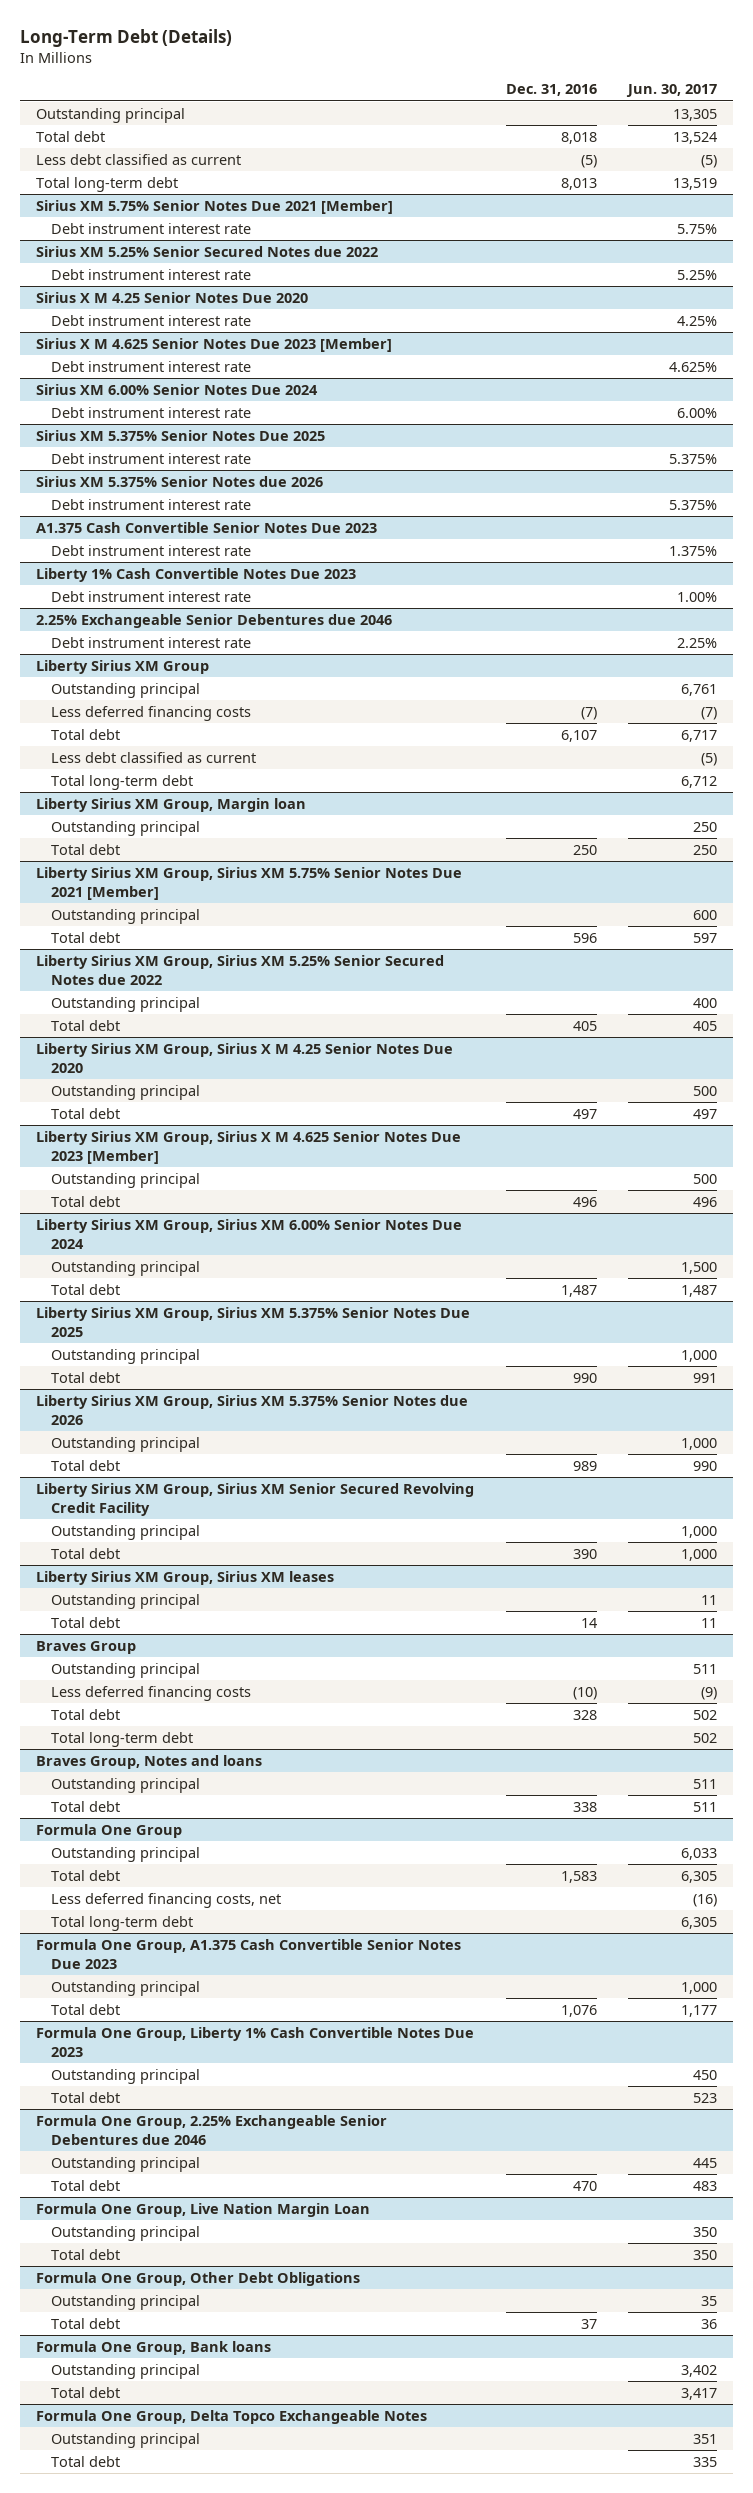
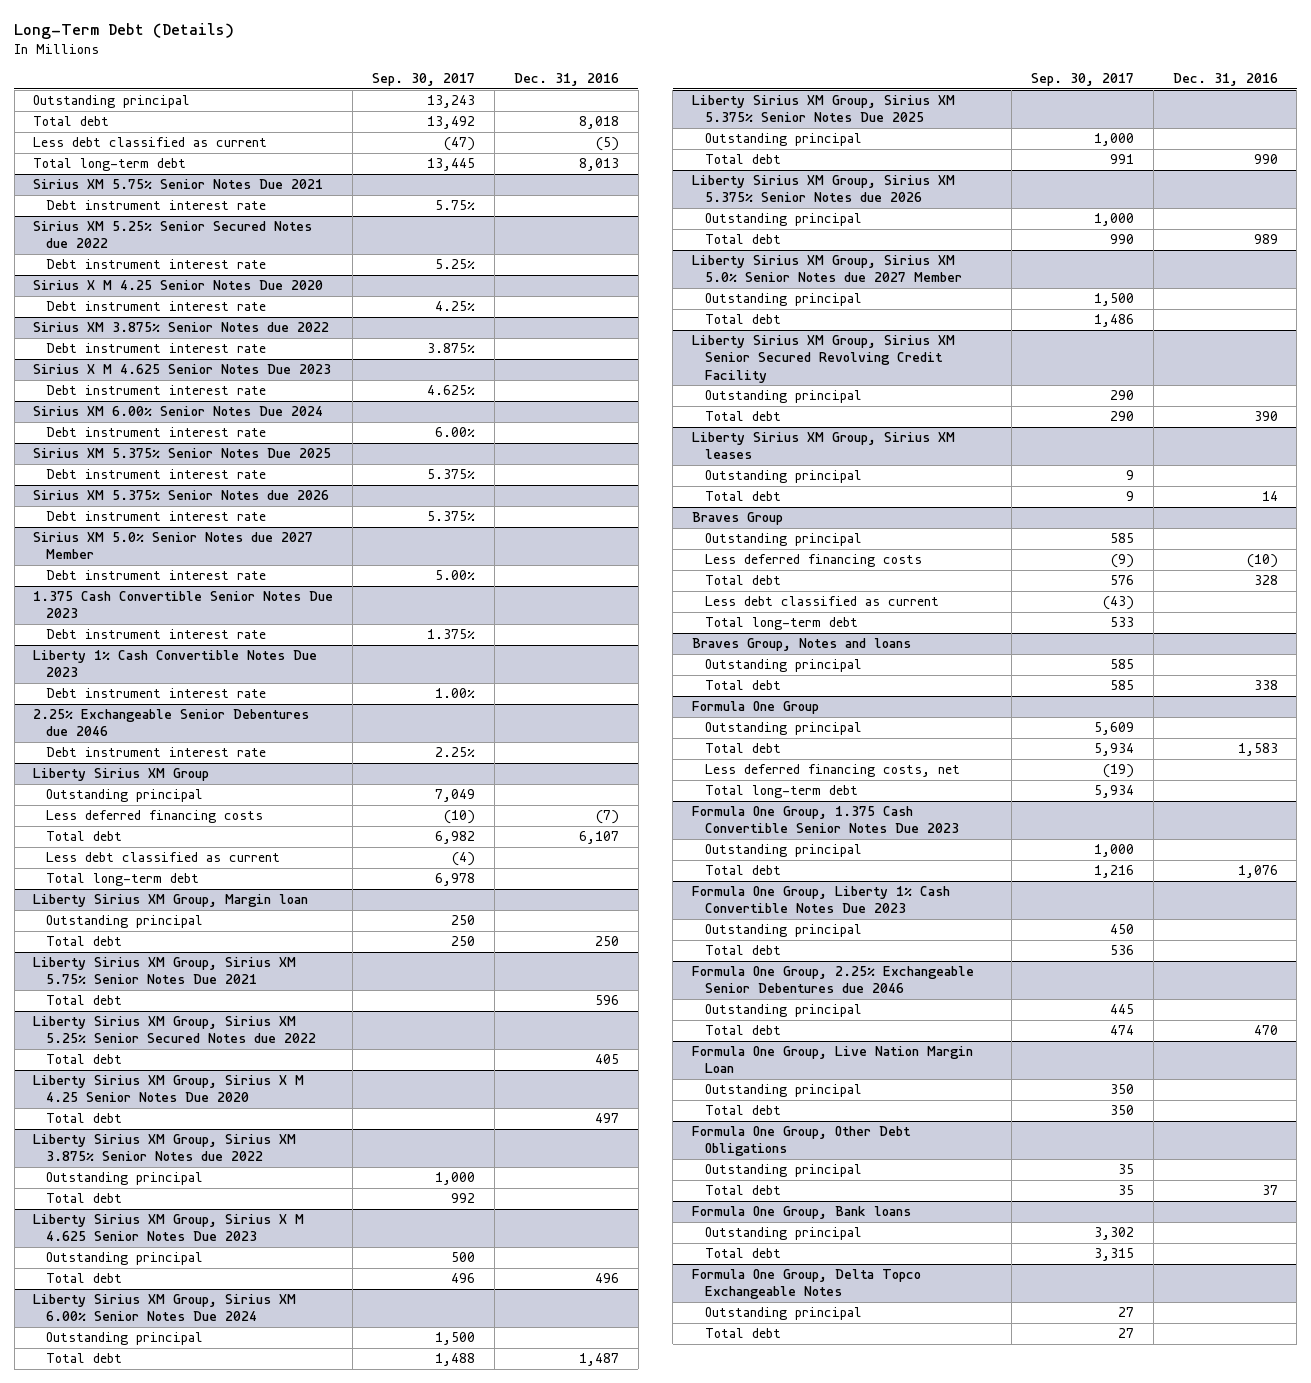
[626,84,718,98] Jun. 30, 2017 -> none
none -> [372,72,476,86] Sep. 30, 2017
[36,199,394,214] Sirius XM 5.75% Senior Notes Due 2021 [Member] -> [33,179,324,190] Sirius XM 5.75% Senior Notes Due 2021
none -> [33,322,330,333] Sirius XM 3.875% Senior Notes due 2022
none -> [46,343,267,354] Debt instrument interest rate
[36,337,393,352] Sirius X M 4.625 Senior Notes Due 2023 [Member] -> [33,364,332,375] Sirius X M 4.625 Senior Notes Due 2023
none -> [33,532,314,560] Sirius XM 5.0% Senior Notes due 2027 Member
none -> [46,570,267,581] Debt instrument interest rate
[36,521,378,533] A1.375 Cash Convertible Senior Notes Due 2023 -> [33,591,334,619] 1.375 Cash Convertible Senior Notes Due 2023
[50,908,200,924] Outstanding principal -> none
[36,866,463,900] Liberty Sirius XM Group, Sirius XM 5.75% Senior Notes Due 2021 [Member] -> [33,957,297,985] Liberty Sirius XM Group, Sirius XM 5.75% Senior Notes Due 2021
[50,996,200,1012] Outstanding principal -> none
[50,1084,200,1100] Outstanding principal -> none
none -> [33,1134,297,1162] Liberty Sirius XM Group, Sirius XM 3.875% Senior Notes due 2022
none -> [46,1172,204,1186] Outstanding principal
none -> [46,1193,123,1204] Total debt
[36,1130,462,1164] Liberty Sirius XM Group, Sirius X M 4.625 Senior Notes Due 2023 [Member] -> [33,1214,305,1242] Liberty Sirius XM Group, Sirius X M 4.625 Senior Notes Due 2023
none -> [692,255,962,283] Liberty Sirius XM Group, Sirius XM 5.0% Senior Notes due 2027 Member
none -> [704,293,862,307] Outstanding principal
none -> [704,314,781,325] Total debt
none -> [704,596,939,607] Less debt classified as current
[36,1938,462,1969] Formula One Group, A1.375 Cash Convertible Senior Notes Due 2023 -> [692,806,959,834] Formula One Group, 1.375 Cash Convertible Senior Notes Due 2023

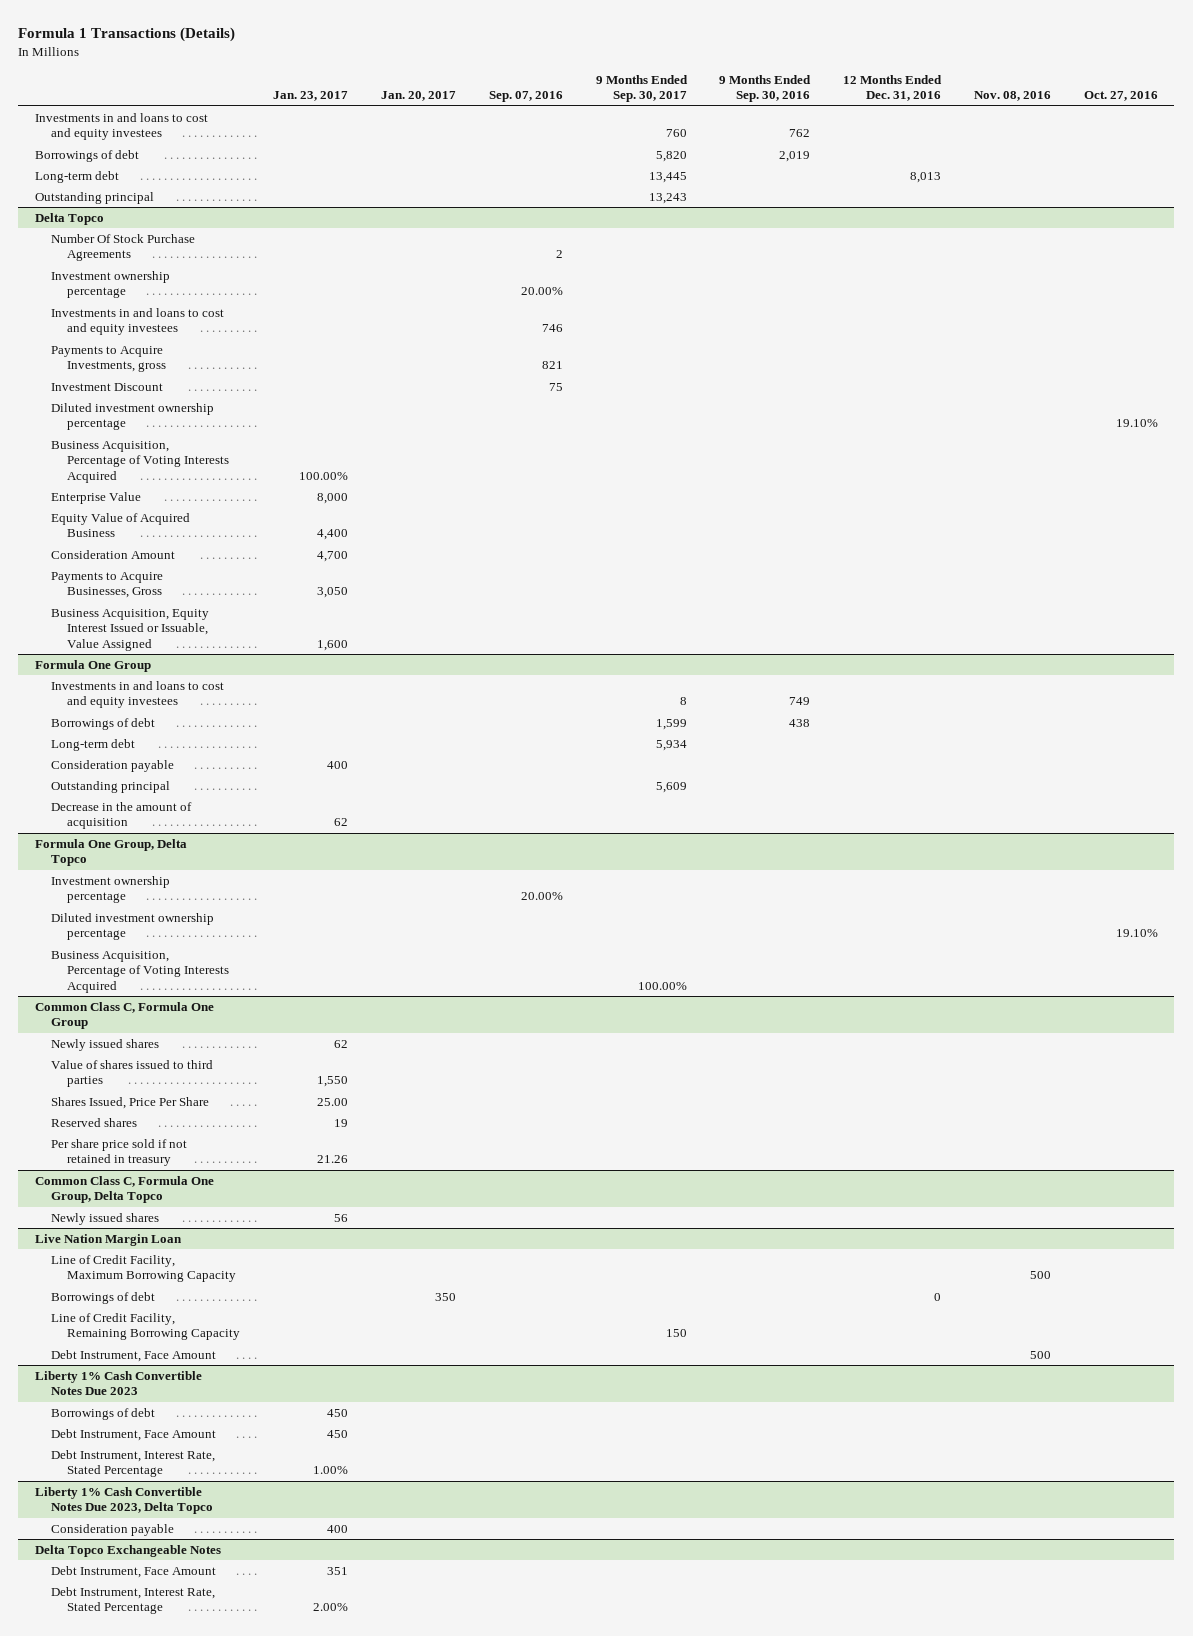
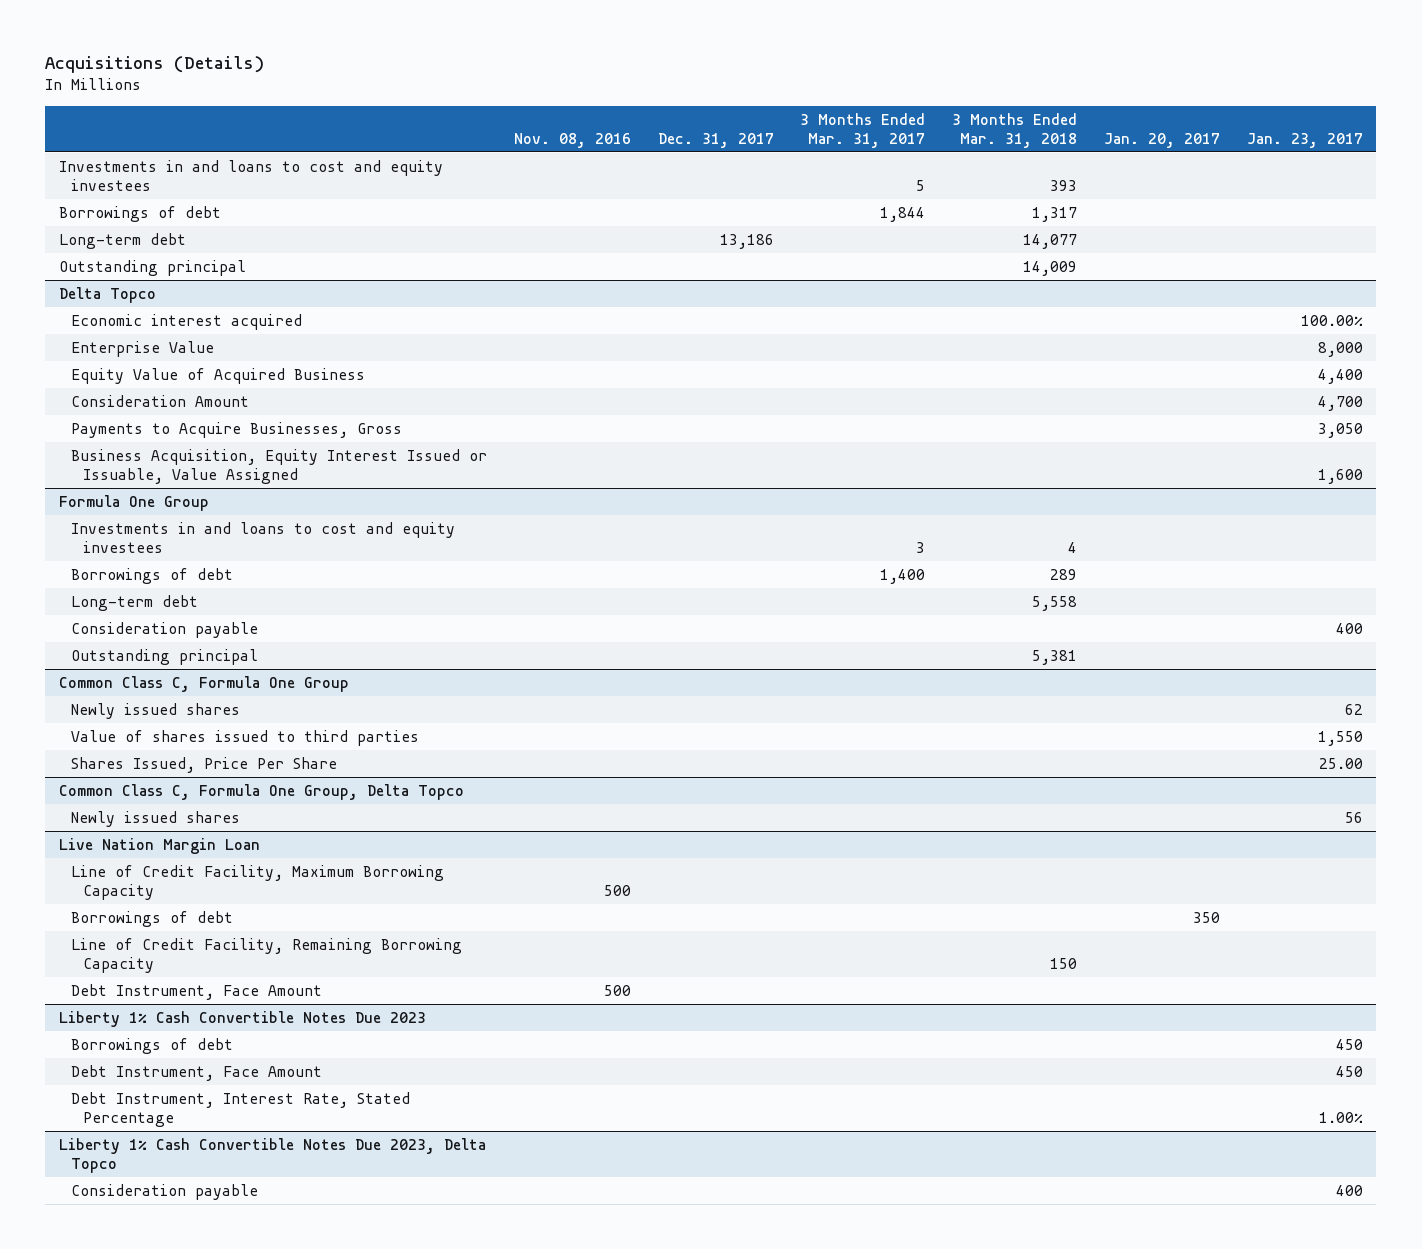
[18,27,236,43] Formula 1 Transactions (Details) -> [45,56,265,74] Acquisitions (Details)
[488,91,563,103] Sep. 07, 2016 -> none
[595,74,688,103] 9 Months Ended Sep. 30, 2017 -> none
[719,74,812,103] 9 Months Ended Sep. 30, 2016 -> none
[843,74,943,102] 12 Months Ended Dec. 31, 2016 -> none
[1083,91,1158,102] Oct. 27, 2016 -> none
none -> [657,132,774,148] Dec. 31, 2017
none -> [800,112,926,148] 3 Months Ended Mar. 31, 2017
none -> [952,112,1078,148] 3 Months Ended Mar. 31, 2018
[51,233,196,262] Number Of Stock Purchase Agreements -> none
[51,270,171,299] Investment ownership percentage -> none
[51,307,225,336] Investments in and loans to cost and equity investees -> none
[51,345,167,373] Payments to Acquire Investments, gross -> none
[51,382,164,391] Investment Discount -> none
[51,402,215,431] Diluted investment ownership percentage -> none
[51,440,230,483] Business Acquisition, Percentage of Voting Interests Acquired -> none
none -> [70,313,302,330] Economic interest acquired
[51,801,193,830] Decrease in the amount of acquisition -> none
[34,838,187,867] Formula One Group, Delta Topco -> none
[51,875,171,904] Investment ownership percentage -> none
[51,912,215,941] Diluted investment ownership percentage -> none
[51,950,230,993] Business Acquisition, Percentage of Voting Interests Acquired -> none
[51,1117,138,1127] Reserved shares -> none
[51,1138,188,1167] Per share price sold if not retained in treasury -> none
[34,1544,221,1557] Delta Topco Exchangeable Notes -> none
[51,1565,217,1578] Debt Instrument, Face Amount -> none
[51,1586,216,1615] Debt Instrument, Interest Rate, Stated Percentage -> none

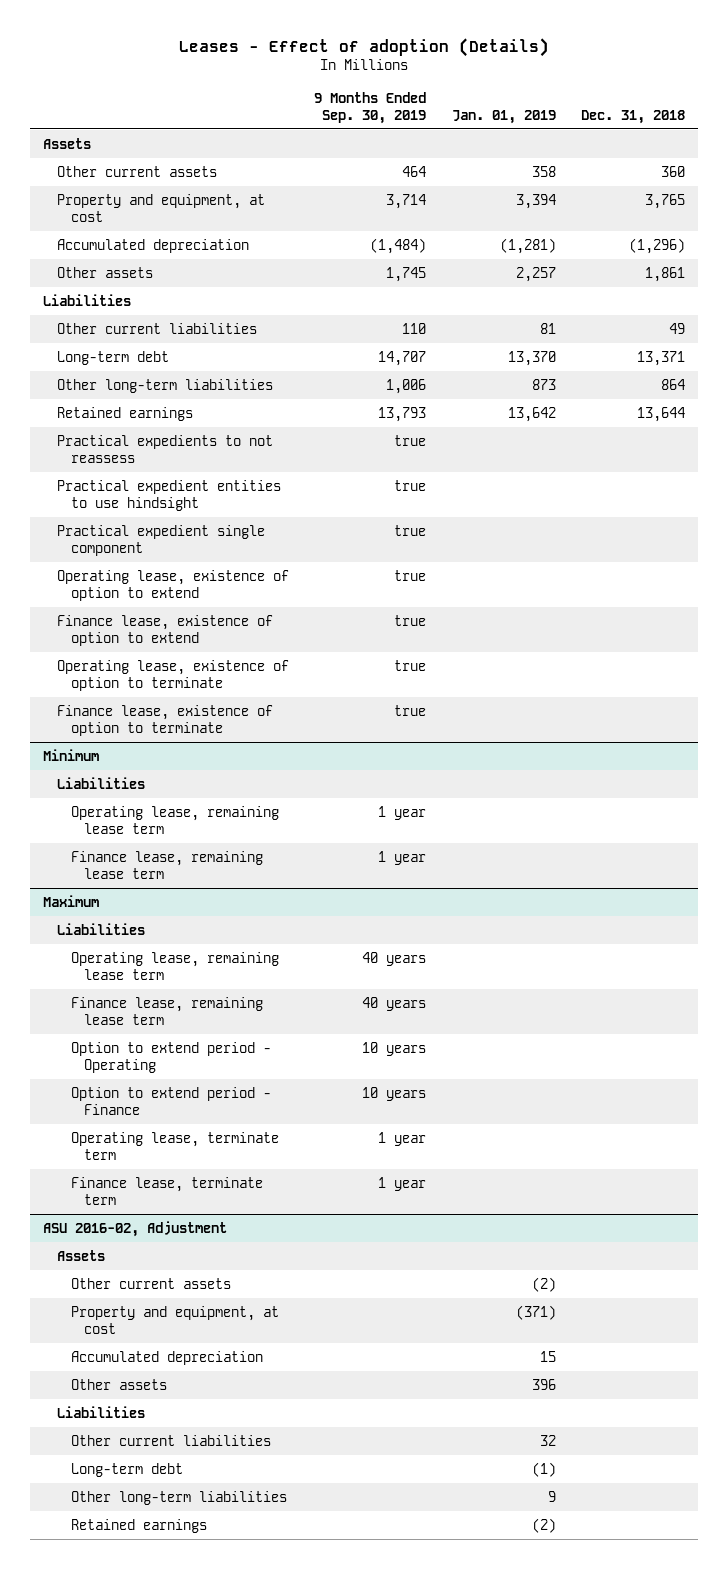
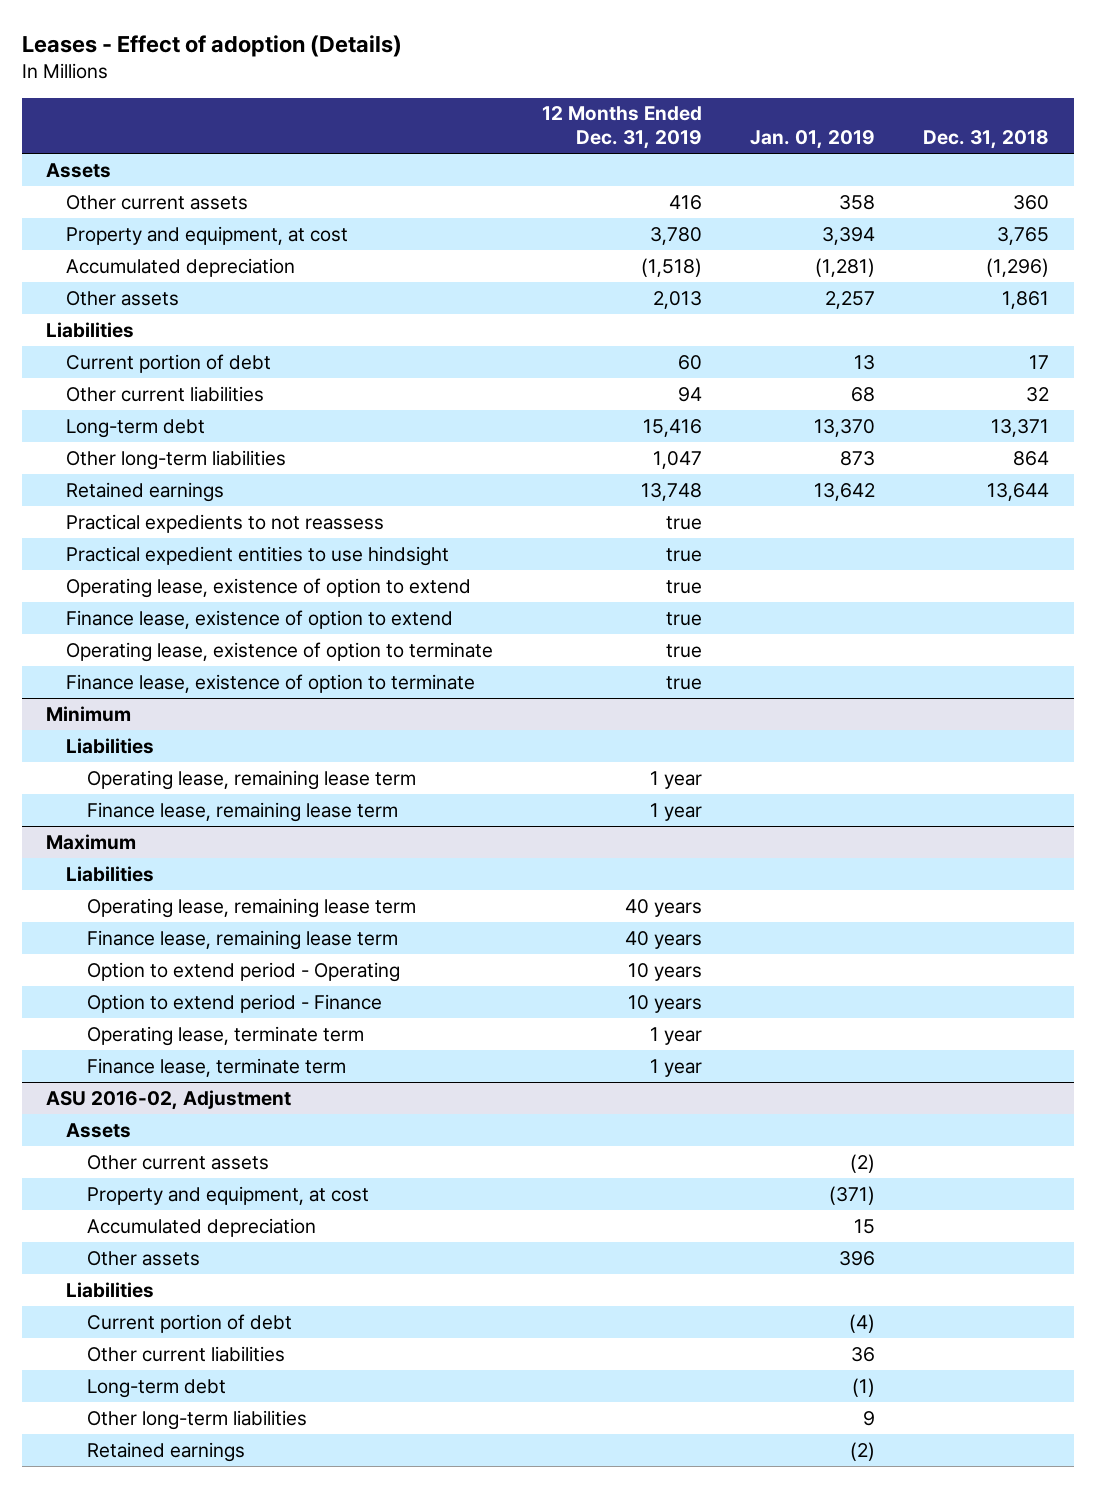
[314,91,427,124] 9 Months Ended Sep. 30, 2019 -> none
none -> [541,106,702,150] 12 Months Ended Dec. 31, 2019
none -> [66,353,272,373] Current portion of debt
[539,322,556,334] 81 -> [850,386,875,402] 68
[668,322,685,334] 49 -> [1026,386,1050,402] 32
[56,524,265,556] Practical expedient single component -> none
none -> [86,1313,292,1333] Current portion of debt
[539,1434,556,1446] 32 -> [850,1346,875,1362] 36

